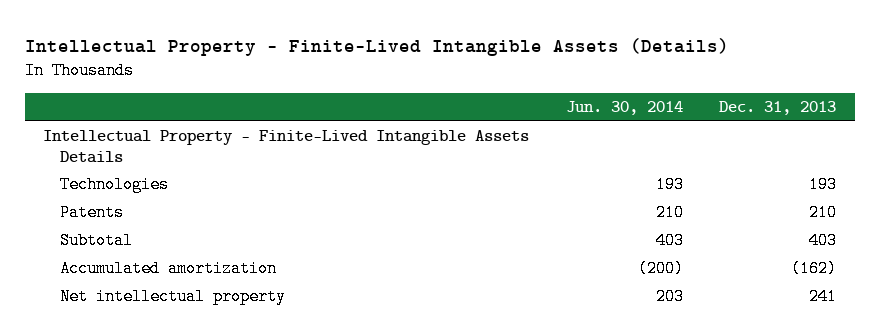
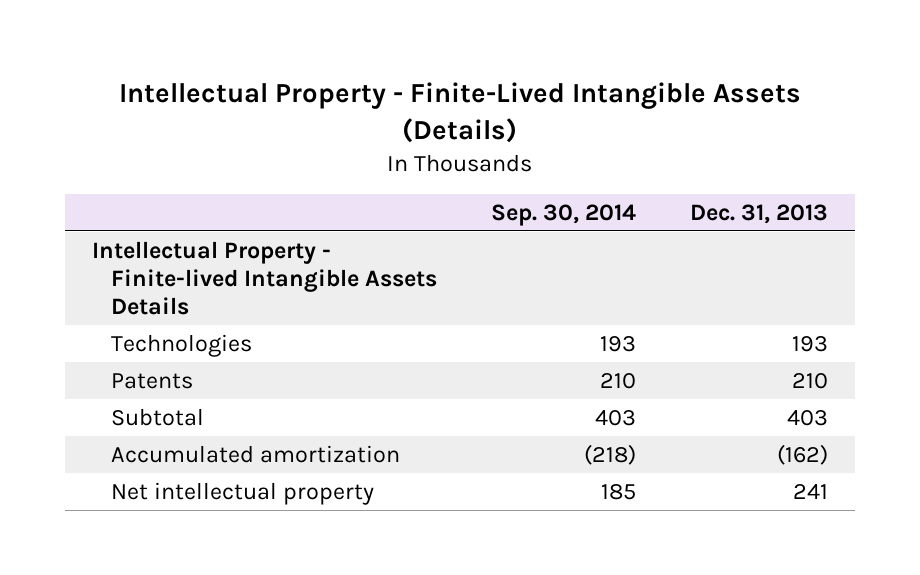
[565,101,683,116] Jun. 30, 2014 -> none
none -> [491,203,637,226] Sep. 30, 2014
[43,130,530,163] Intellectual Property - Finite-Lived Intangible Assets Details -> [92,240,437,316] Intellectual Property - Finite-lived Intangible Assets Details

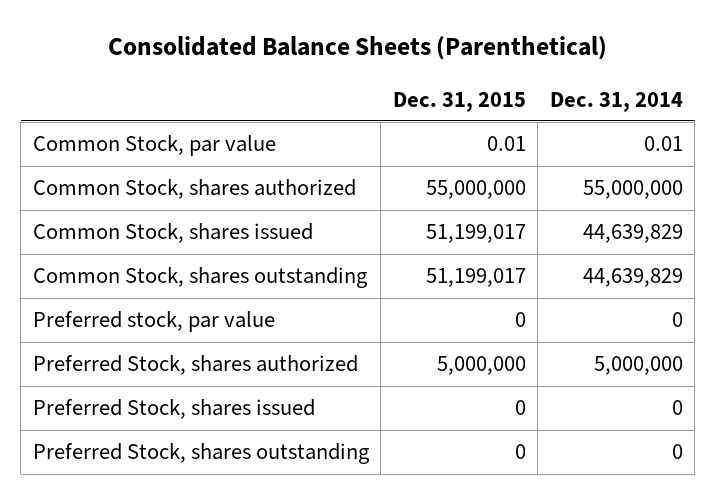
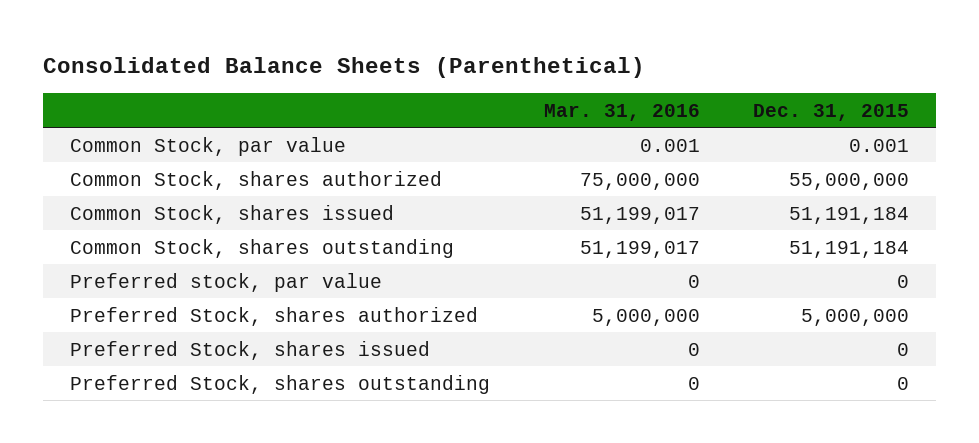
[549,91,683,112] Dec. 31, 2014 -> none
none -> [543,103,700,121] Mar. 31, 2016
[486,136,526,152] 0.01 -> [849,138,910,152] 0.001
[425,224,526,244] 51,199,017 -> [789,206,910,224] 51,191,184
[425,268,526,288] 51,199,017 -> [789,240,910,258] 51,191,184

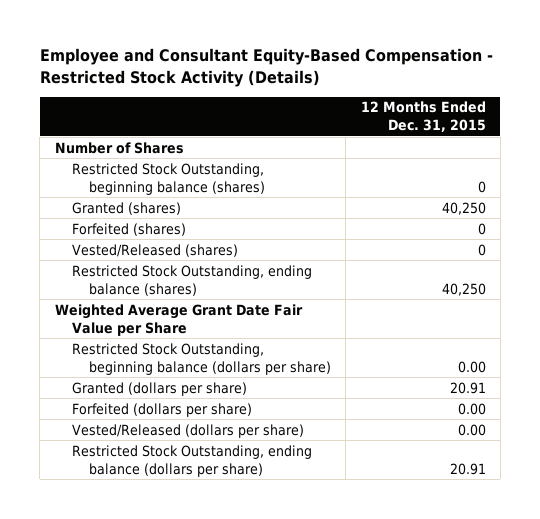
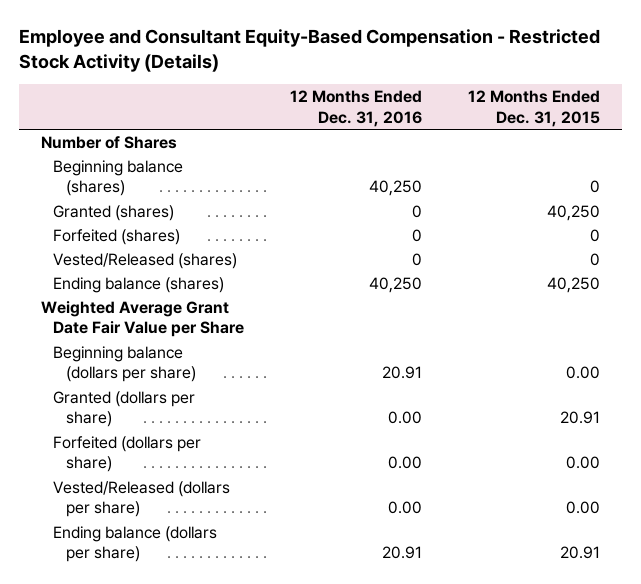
none -> [290,89,423,127] 12 Months Ended Dec. 31, 2016
[71,162,265,195] Restricted Stock Outstanding, beginning balance (shares) -> [53,159,184,197] Beginning balance (shares)
[71,264,312,296] Restricted Stock Outstanding, ending balance (shares) -> [53,276,225,293] Ending balance (shares)
[71,342,331,375] Restricted Stock Outstanding, beginning balance (dollars per share) -> [53,345,196,383] Beginning balance (dollars per share)
[71,444,312,477] Restricted Stock Outstanding, ending balance (dollars per share) -> [53,525,218,563] Ending balance (dollars per share)

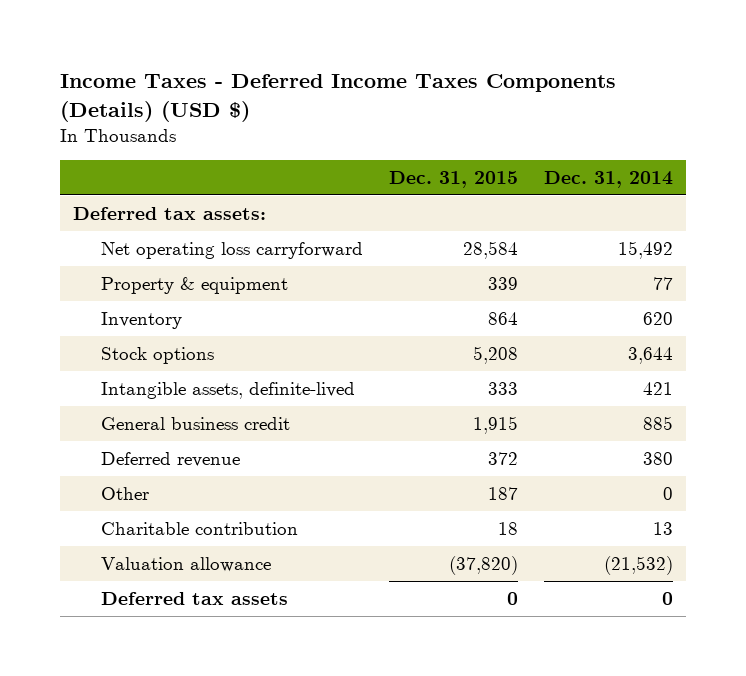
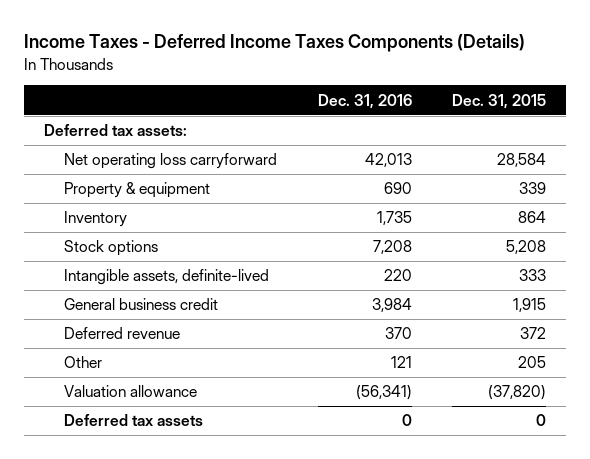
[60,74,617,122] Income Taxes - Deferred Income Taxes Components (Details) (USD $) -> [23,34,525,53] Income Taxes - Deferred Income Taxes Components (Details)
[543,170,673,188] Dec. 31, 2014 -> none
none -> [317,93,412,109] Dec. 31, 2016
[100,521,298,535] Charitable contribution -> none
[487,486,518,500] 187 -> [518,356,547,369] 205

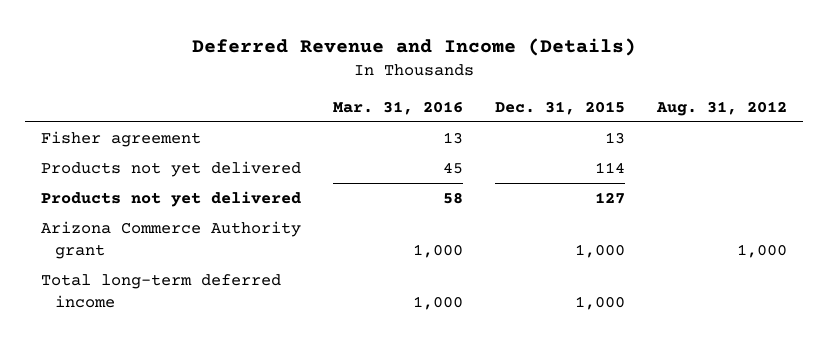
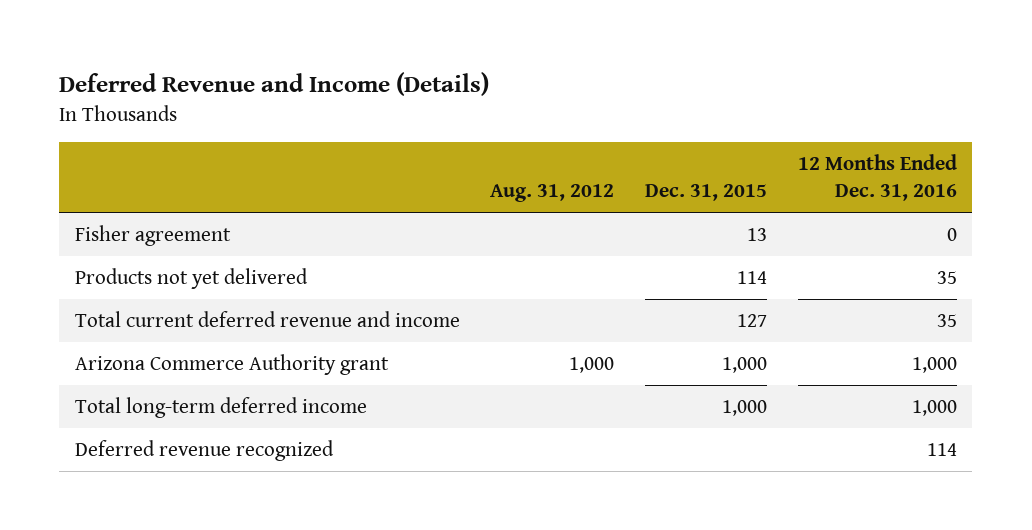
[332,101,463,116] Mar. 31, 2016 -> none
none -> [797,154,957,202] 12 Months Ended Dec. 31, 2016
[40,190,301,207] Products not yet delivered -> [74,310,460,327] Total current deferred revenue and income
none -> [74,439,334,461] Deferred revenue recognized

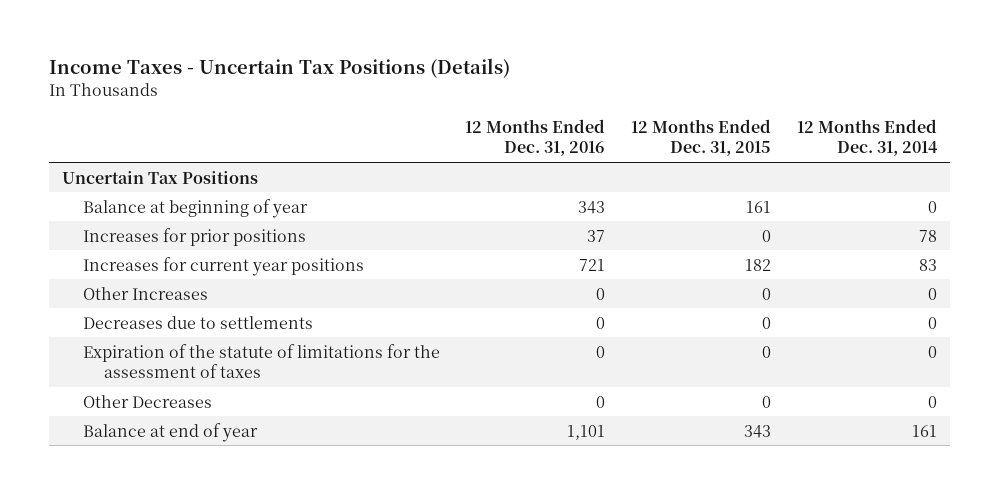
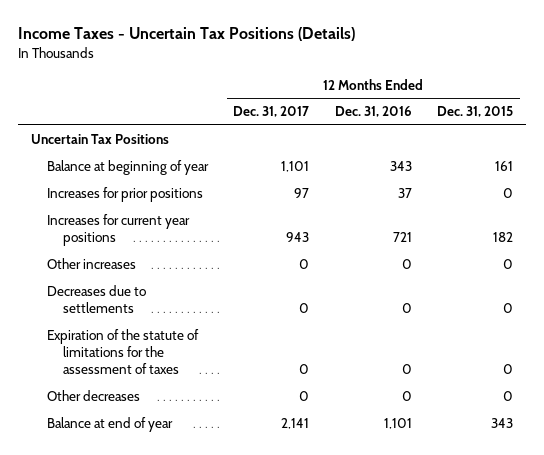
[797,118,939,157] 12 Months Ended Dec. 31, 2014 -> none
none -> [233,106,310,118] Dec. 31, 2017
[82,286,208,300] Other Increases -> [46,258,136,270] Other increases
[82,394,212,408] Other Decreases -> [46,390,140,402] Other decreases

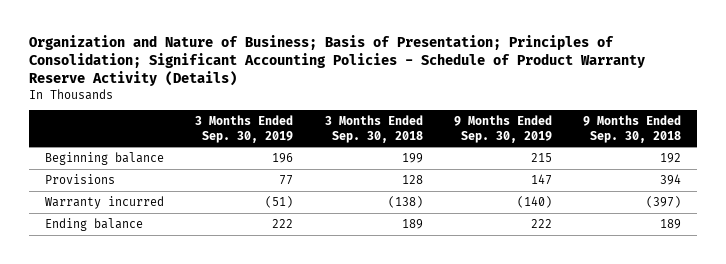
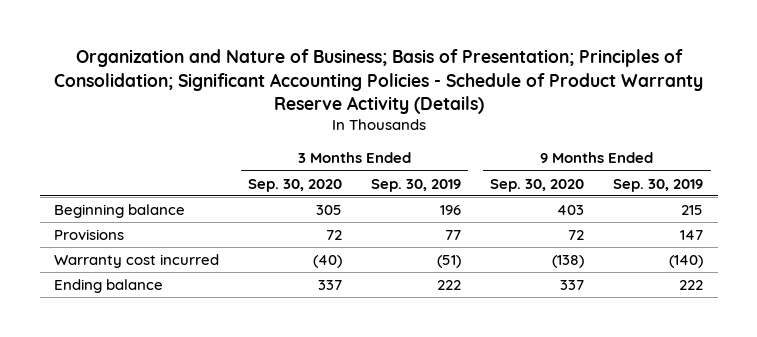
[324,115,423,143] 3 Months Ended Sep. 30, 2018 -> none
[583,115,682,143] 9 Months Ended Sep. 30, 2018 -> none
none -> [248,178,343,192] Sep. 30, 2020
none -> [490,178,585,192] Sep. 30, 2020
[44,195,164,209] Warranty incurred -> [54,253,220,268] Warranty cost incurred

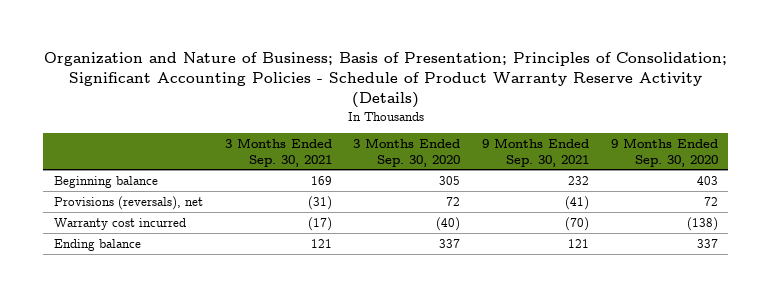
[371,178,462,192] Sep. 30, 2019 -> none
[613,178,704,192] Sep. 30, 2019 -> none
none -> [224,138,332,167] 3 Months Ended Sep. 30, 2021
none -> [481,138,589,167] 9 Months Ended Sep. 30, 2021
[54,228,125,240] Provisions -> [53,195,203,210] Provisions (reversals), net

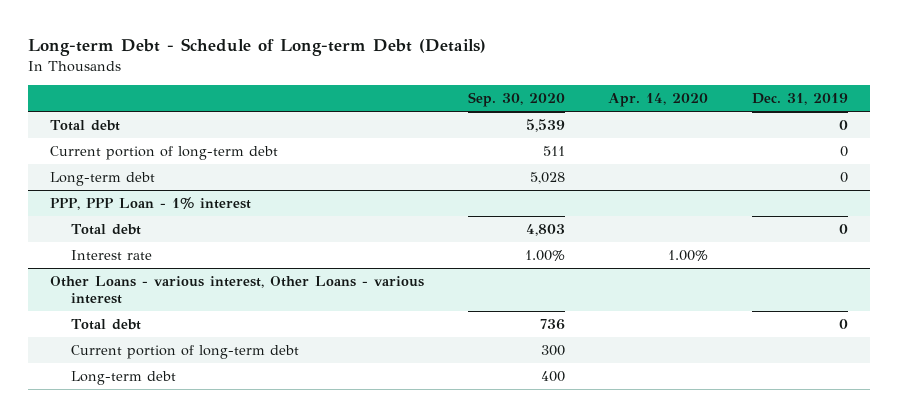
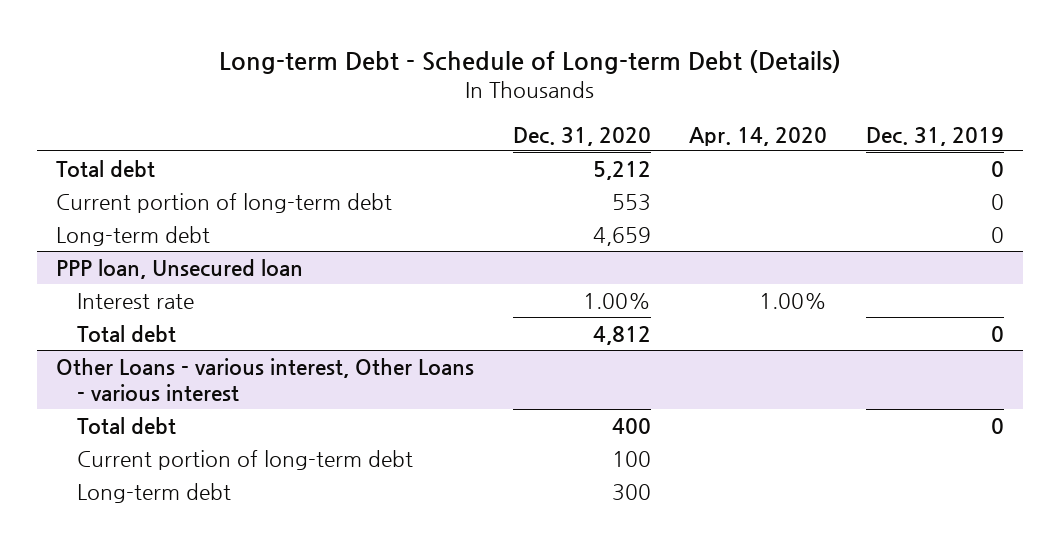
[467,92,565,108] Sep. 30, 2020 -> none
none -> [512,126,651,146] Dec. 31, 2020
[50,196,252,210] PPP, PPP Loan - 1% interest -> none
[71,223,142,235] Total debt -> none
none -> [56,258,304,279] PPP loan, Unsecured loan
none -> [76,324,176,342] Total debt

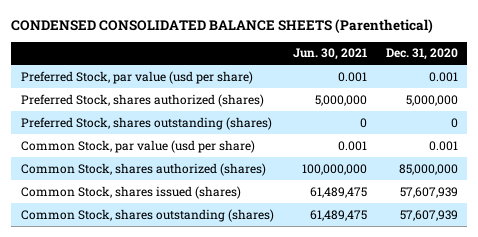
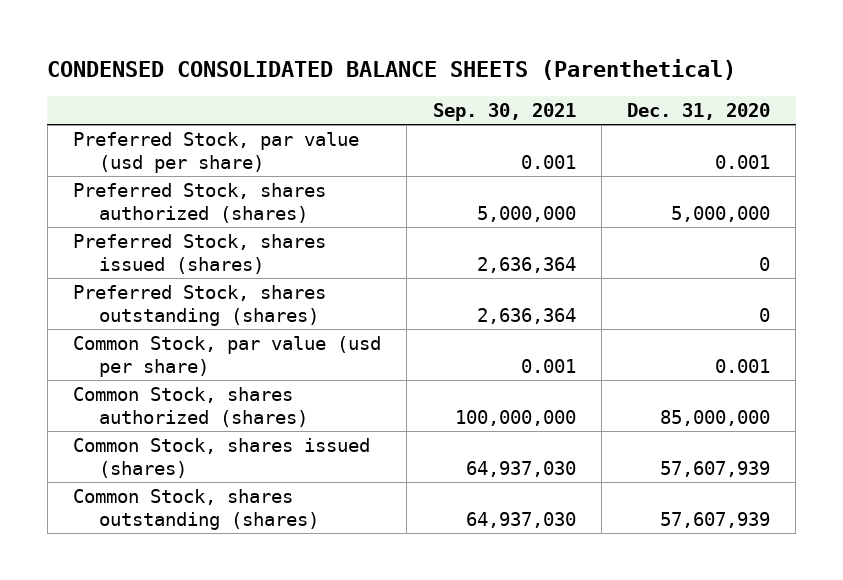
[292,48,367,61] Jun. 30, 2021 -> none
none -> [432,102,576,121] Sep. 30, 2021
none -> [73,234,327,274] Preferred Stock, shares issued (shares)

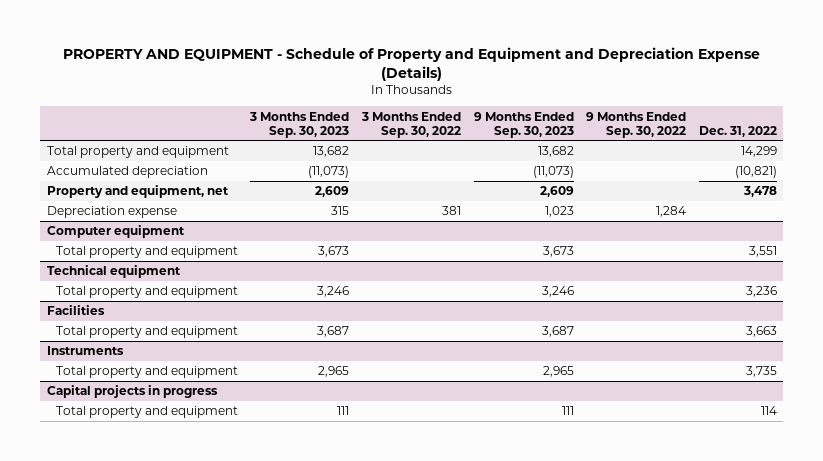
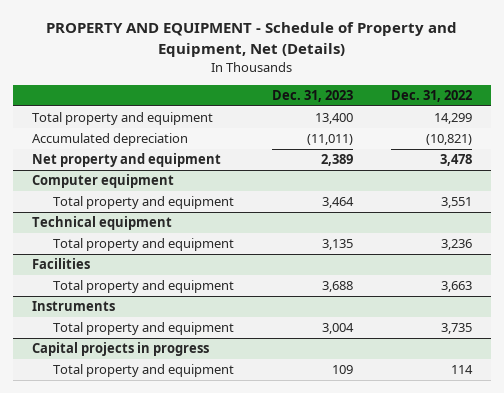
[62,47,760,81] PROPERTY AND EQUIPMENT - Schedule of Property and Equipment and Depreciation Expense (Details) -> [45,22,457,57] PROPERTY AND EQUIPMENT - Schedule of Property and Equipment, Net (Details)
[249,111,350,138] 3 Months Ended Sep. 30, 2023 -> none
[361,111,462,138] 3 Months Ended Sep. 30, 2022 -> none
[473,111,574,138] 9 Months Ended Sep. 30, 2023 -> none
[586,111,687,138] 9 Months Ended Sep. 30, 2022 -> none
none -> [271,90,353,103] Dec. 31, 2023
[46,206,177,219] Depreciation expense -> none
[46,185,229,199] Property and equipment, net -> [32,153,222,168] Net property and equipment

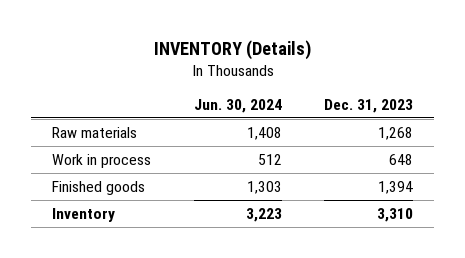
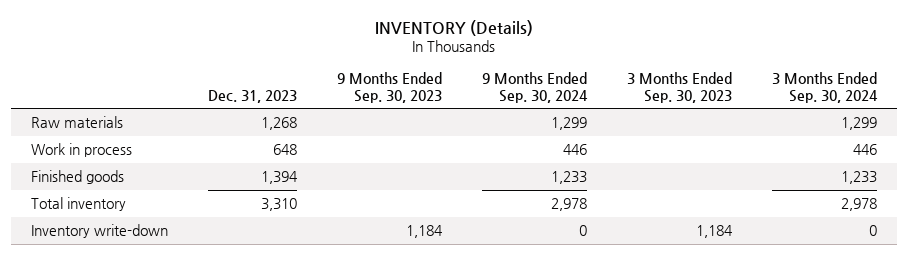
[193,99,282,114] Jun. 30, 2024 -> none
none -> [337,72,443,103] 9 Months Ended Sep. 30, 2023
none -> [481,72,588,103] 9 Months Ended Sep. 30, 2024
none -> [626,72,732,103] 3 Months Ended Sep. 30, 2023
none -> [771,72,878,103] 3 Months Ended Sep. 30, 2024
[52,207,116,222] Inventory -> [31,197,127,212] Total inventory
none -> [31,224,169,239] Inventory write-down

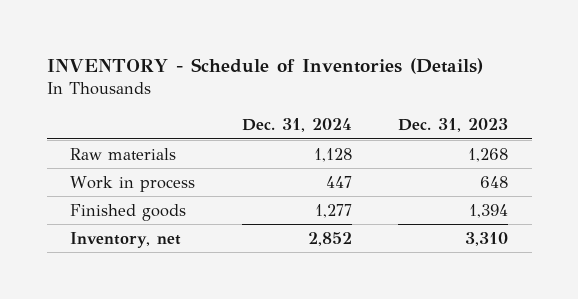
[374,19,533,36] INVENTORY (Details) -> [46,58,483,75] INVENTORY - Schedule of Inventories (Details)
[337,72,443,103] 9 Months Ended Sep. 30, 2023 -> none
[481,72,588,103] 9 Months Ended Sep. 30, 2024 -> none
[626,72,732,103] 3 Months Ended Sep. 30, 2023 -> none
[771,72,878,103] 3 Months Ended Sep. 30, 2024 -> none
none -> [241,118,352,133] Dec. 31, 2024
[31,224,169,239] Inventory write-down -> none
[31,197,127,212] Total inventory -> [69,231,181,248] Inventory, net

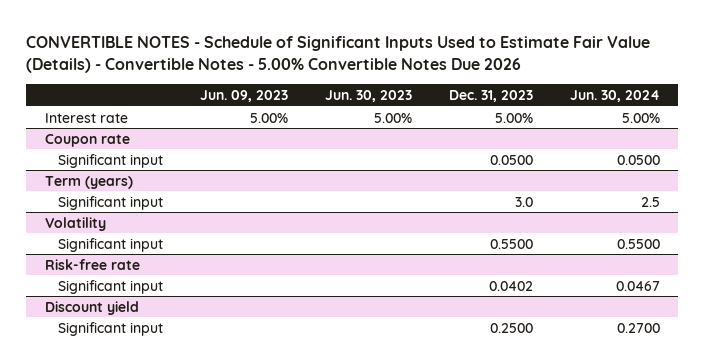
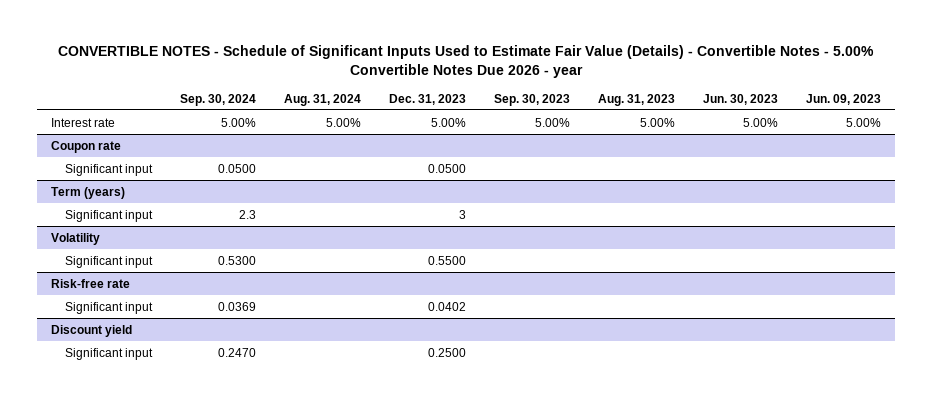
[26,36,651,74] CONVERTIBLE NOTES - Schedule of Significant Inputs Used to Estimate Fair Value (Details) - Convertible Notes - 5.00% Convertible Notes Due 2026 -> [57,44,874,78] CONVERTIBLE NOTES - Schedule of Significant Inputs Used to Estimate Fair Value (Details) - Convertible Notes - 5.00% Convertible Notes Due 2026 - year
[569,89,660,102] Jun. 30, 2024 -> none
none -> [180,93,257,106] Sep. 30, 2024
none -> [283,93,361,106] Aug. 31, 2024
none -> [493,93,570,106] Sep. 30, 2023
none -> [597,93,675,106] Aug. 31, 2023
[514,196,533,207] 3.0 -> [458,209,466,219] 3

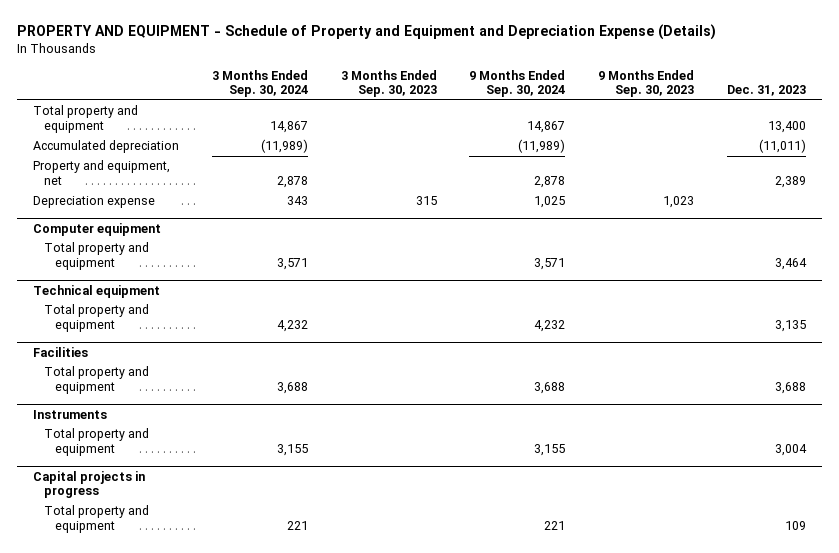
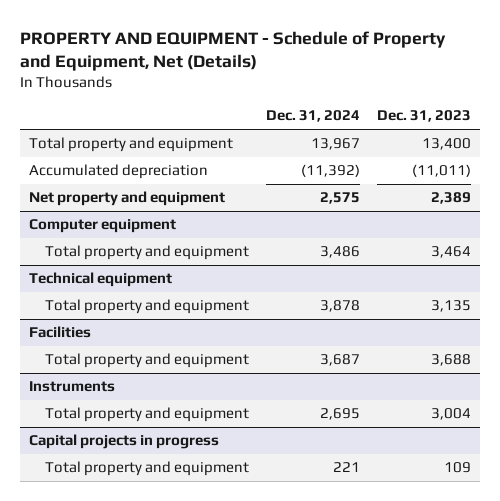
[17,24,717,41] PROPERTY AND EQUIPMENT - Schedule of Property and Equipment and Depreciation Expense (Details) -> [20,30,447,71] PROPERTY AND EQUIPMENT - Schedule of Property and Equipment, Net (Details)
[212,69,309,98] 3 Months Ended Sep. 30, 2024 -> none
[340,69,437,98] 3 Months Ended Sep. 30, 2023 -> none
[469,69,566,98] 9 Months Ended Sep. 30, 2024 -> none
[597,69,694,98] 9 Months Ended Sep. 30, 2023 -> none
none -> [265,110,360,123] Dec. 31, 2024
[33,196,156,209] Depreciation expense -> none
[33,160,171,186] Property and equipment, net -> [28,191,225,207] Net property and equipment

